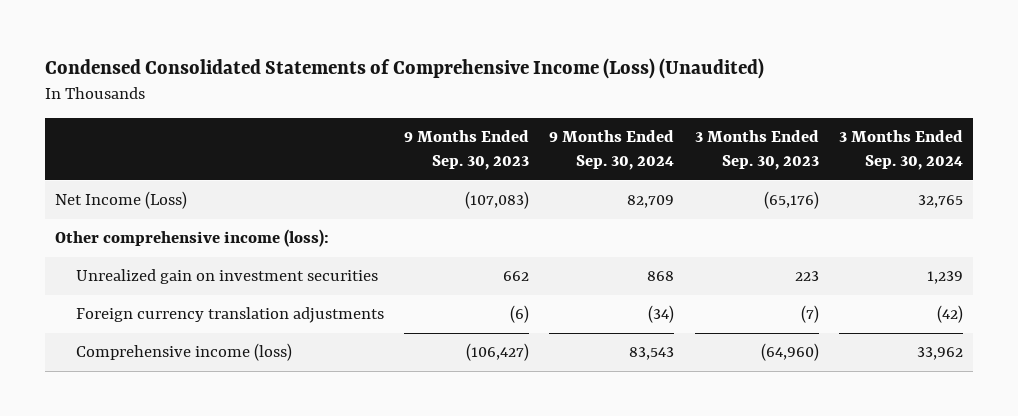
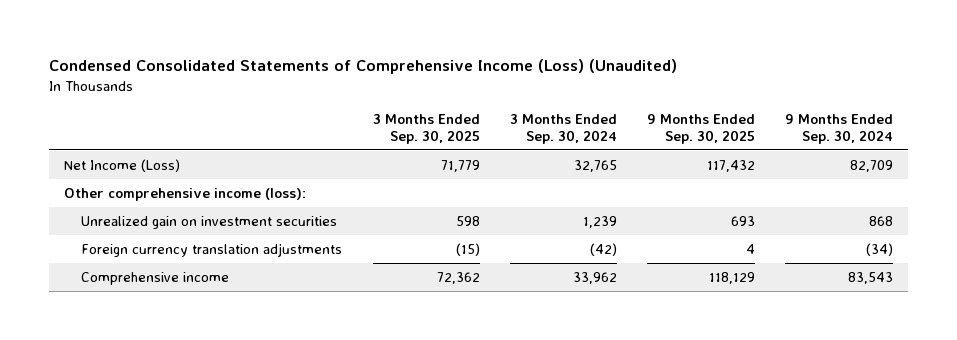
[404,130,530,171] 9 Months Ended Sep. 30, 2023 -> none
[694,130,819,171] 3 Months Ended Sep. 30, 2023 -> none
none -> [372,113,480,144] 3 Months Ended Sep. 30, 2025
none -> [646,113,755,144] 9 Months Ended Sep. 30, 2025
[75,343,292,362] Comprehensive income (loss) -> [81,271,230,285] Comprehensive income

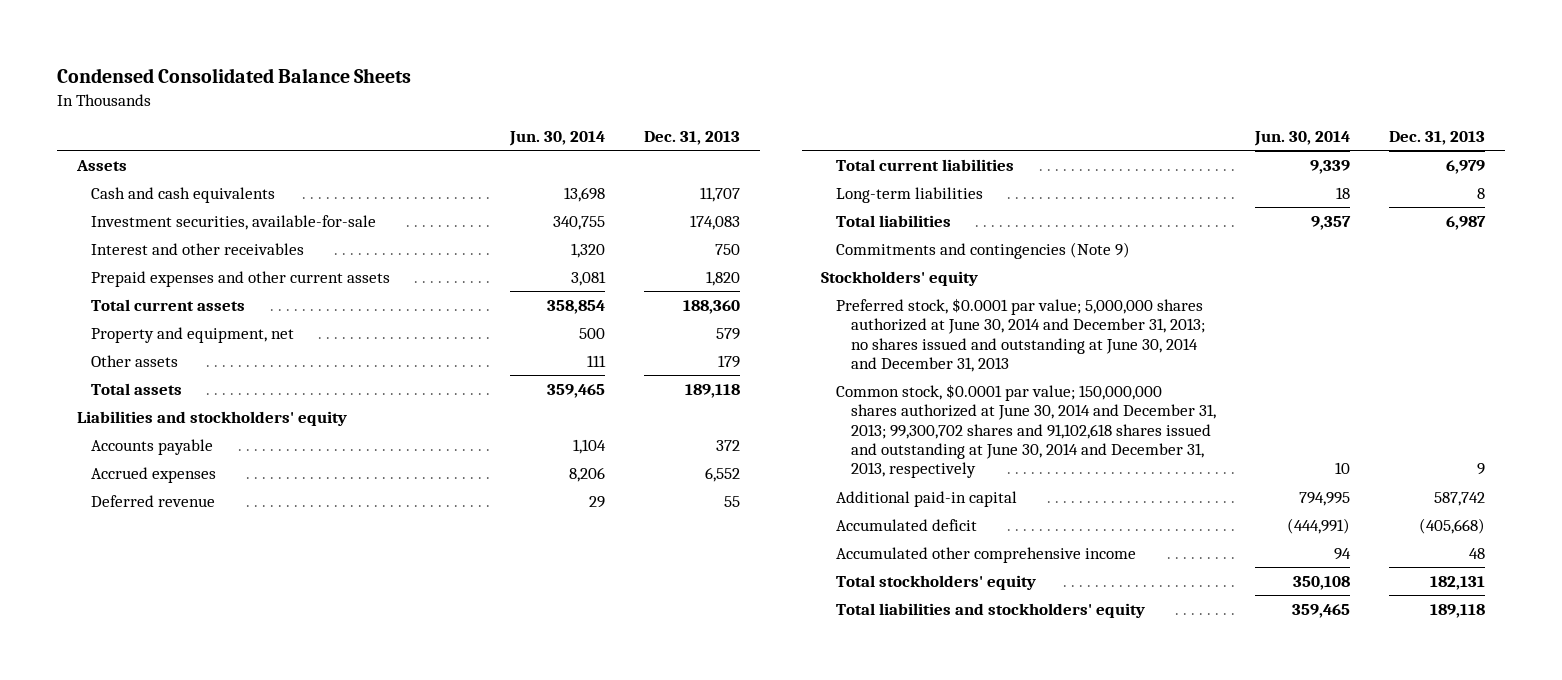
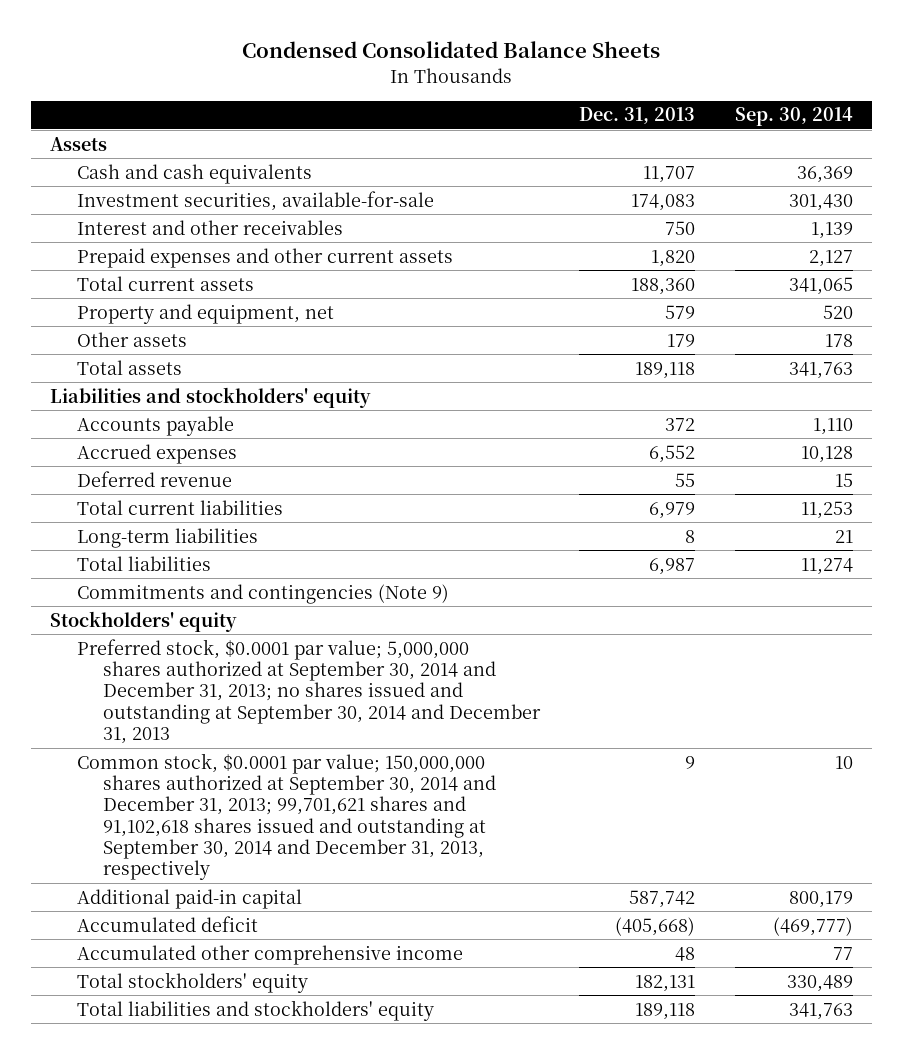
[509,131,606,147] Jun. 30, 2014 -> none
none -> [734,107,853,127] Sep. 30, 2014
[836,297,1205,372] Preferred stock, $0.0001 par value; 5,000,000 shares authorized at June 30, 2014 and December 31, 2013; no shares issued and outstanding at June 30, 2014 and December 31, 2013 -> [76,638,541,744] Preferred stock, $0.0001 par value; 5,000,000 shares authorized at September 30, 2014 and December 31, 2013; no shares issued and outstanding at September 30, 2014 and December 31, 2013
[836,383,1216,479] Common stock, $0.0001 par value; 150,000,000 shares authorized at June 30, 2014 and December 31, 2013; 99,300,702 shares and 91,102,618 shares issued and outstanding at June 30, 2014 and December 31, 2013, respectively -> [76,752,496,881] Common stock, $0.0001 par value; 150,000,000 shares authorized at September 30, 2014 and December 31, 2013; 99,701,621 shares and 91,102,618 shares issued and outstanding at September 30, 2014 and December 31, 2013, respectively

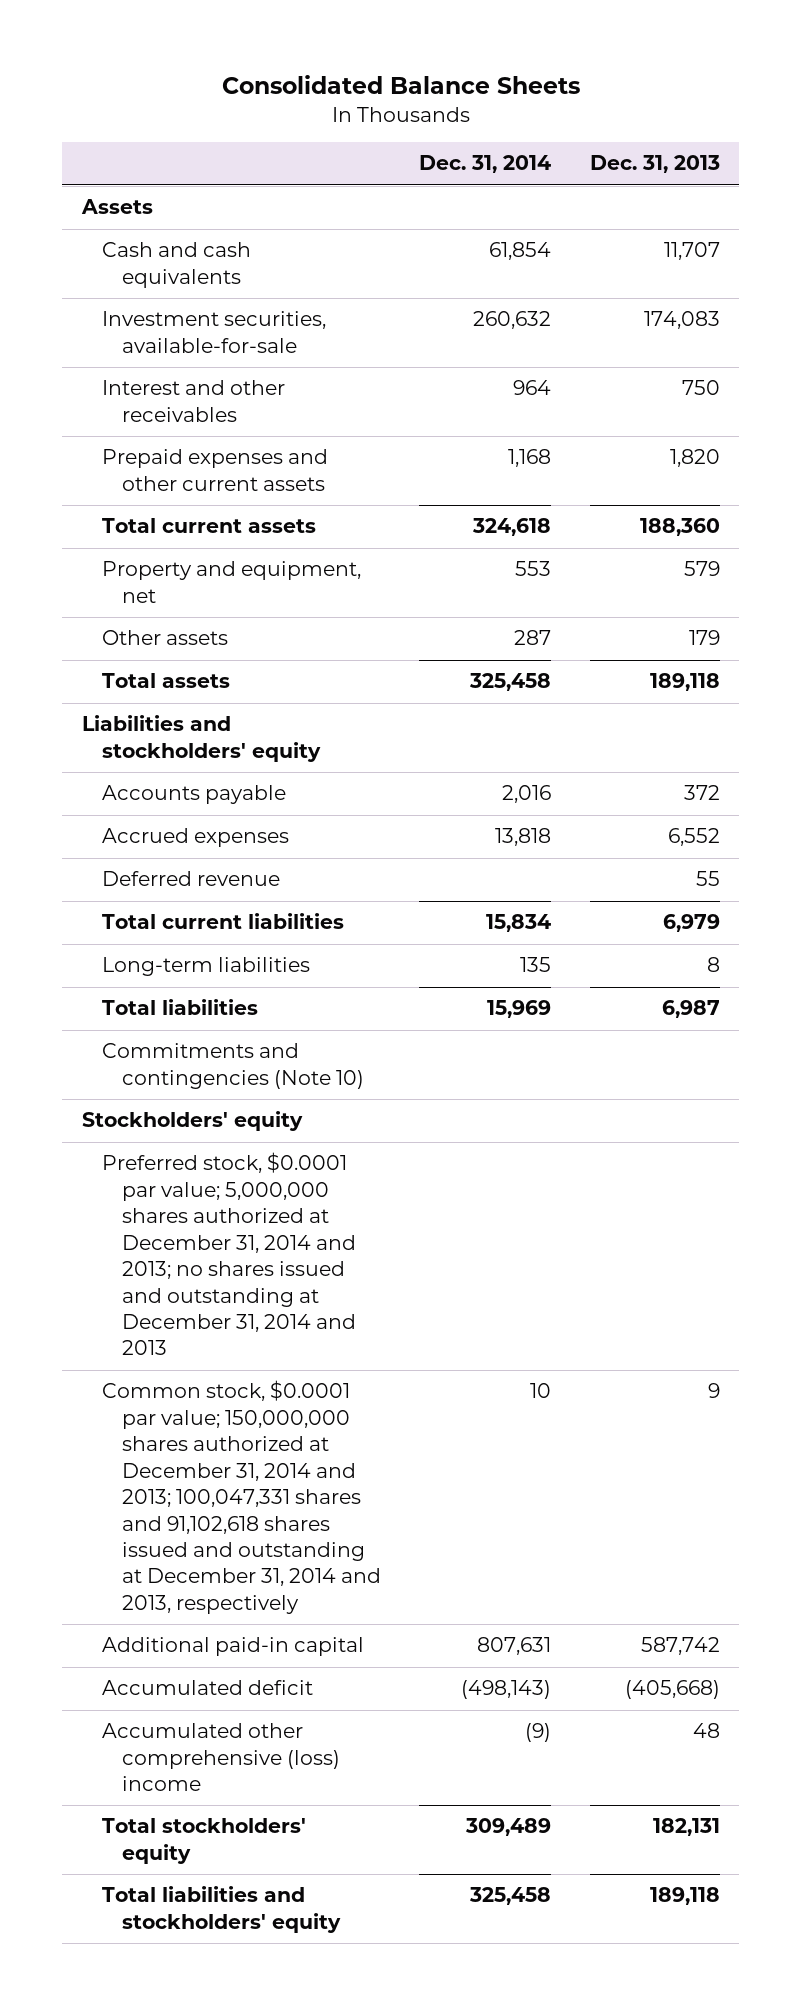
[242,41,661,59] Condensed Consolidated Balance Sheets -> [221,75,580,95] Consolidated Balance Sheets
[734,107,853,127] Sep. 30, 2014 -> none
none -> [419,155,552,174] Dec. 31, 2014
[76,583,449,604] Commitments and contingencies (Note 9) -> [101,1043,364,1089] Commitments and contingencies (Note 10)
[76,638,541,744] Preferred stock, $0.0001 par value; 5,000,000 shares authorized at September 30, 2014 and December 31, 2013; no shares issued and outstanding at September 30, 2014 and December 31, 2013 -> [101,1152,356,1356] Preferred stock, $0.0001 par value; 5,000,000 shares authorized at December 31, 2014 and 2013; no shares issued and outstanding at December 31, 2014 and 2013
[76,752,496,881] Common stock, $0.0001 par value; 150,000,000 shares authorized at September 30, 2014 and December 31, 2013; 99,701,621 shares and 91,102,618 shares issued and outstanding at September 30, 2014 and December 31, 2013, respectively -> [101,1380,381,1614] Common stock, $0.0001 par value; 150,000,000 shares authorized at December 31, 2014 and 2013; 100,047,331 shares and 91,102,618 shares issued and outstanding at December 31, 2014 and 2013, respectively
[76,944,463,965] Accumulated other comprehensive income -> [101,1723,340,1792] Accumulated other comprehensive (loss) income

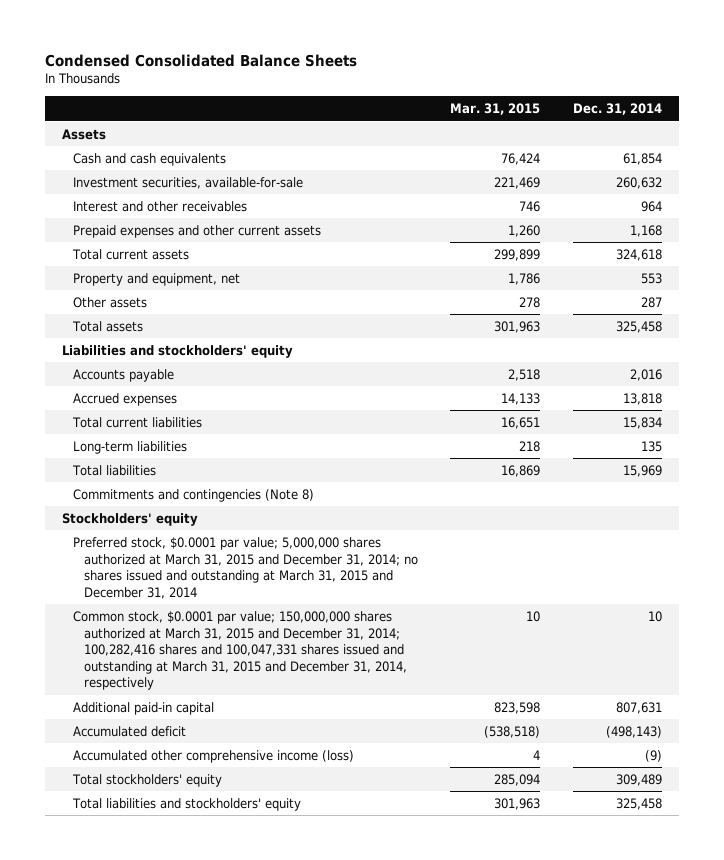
[221,75,580,95] Consolidated Balance Sheets -> [45,53,358,67] Condensed Consolidated Balance Sheets
[589,155,720,174] Dec. 31, 2013 -> none
none -> [450,103,541,116] Mar. 31, 2015
[101,871,280,887] Deferred revenue -> none
[101,1043,364,1089] Commitments and contingencies (Note 10) -> [72,488,314,502] Commitments and contingencies (Note 8)
[101,1152,356,1356] Preferred stock, $0.0001 par value; 5,000,000 shares authorized at December 31, 2014 and 2013; no shares issued and outstanding at December 31, 2014 and 2013 -> [72,536,418,599] Preferred stock, $0.0001 par value; 5,000,000 shares authorized at March 31, 2015 and December 31, 2014; no shares issued and outstanding at March 31, 2015 and December 31, 2014
[101,1380,381,1614] Common stock, $0.0001 par value; 150,000,000 shares authorized at December 31, 2014 and 2013; 100,047,331 shares and 91,102,618 shares issued and outstanding at December 31, 2014 and 2013, respectively -> [72,610,407,691] Common stock, $0.0001 par value; 150,000,000 shares authorized at March 31, 2015 and December 31, 2014; 100,282,416 shares and 100,047,331 shares issued and outstanding at March 31, 2015 and December 31, 2014, respectively
[101,1723,340,1792] Accumulated other comprehensive (loss) income -> [72,749,354,763] Accumulated other comprehensive income (loss)

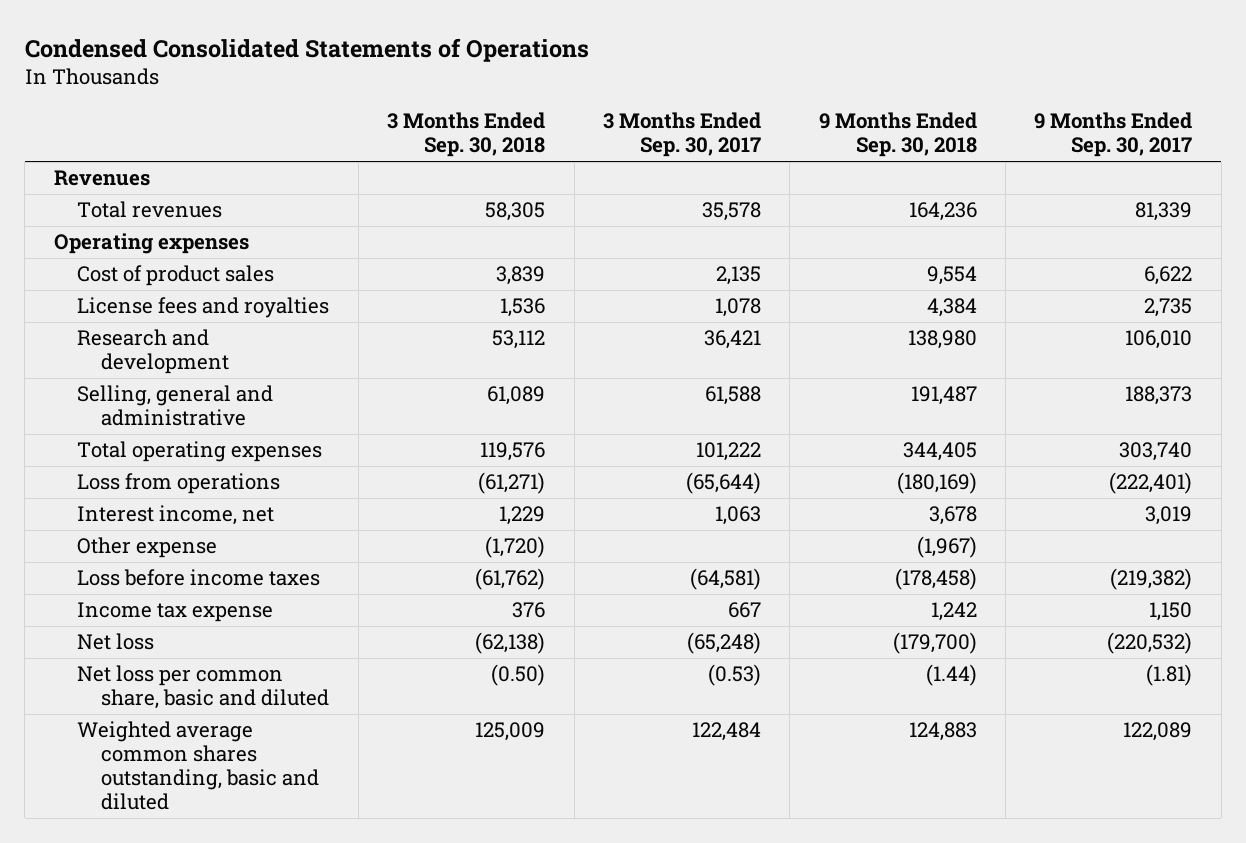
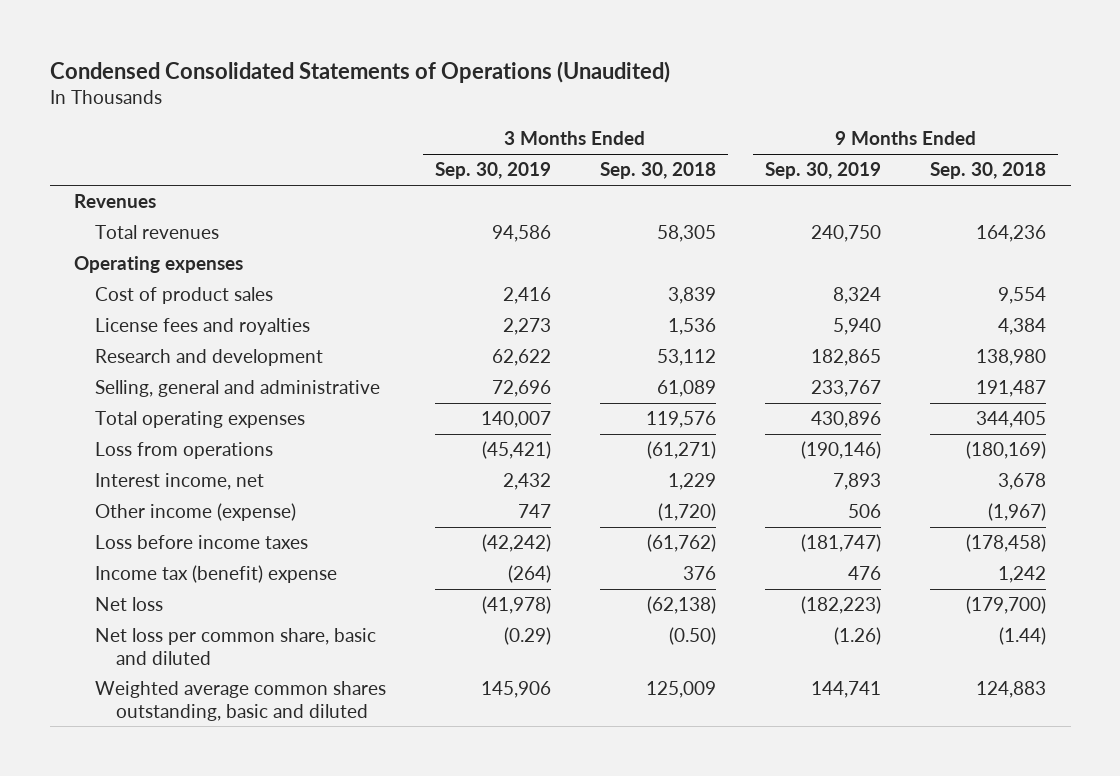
[24,37,589,62] Condensed Consolidated Statements of Operations -> [49,60,670,83] Condensed Consolidated Statements of Operations (Unaudited)
[602,112,761,158] 3 Months Ended Sep. 30, 2017 -> none
[1034,112,1193,158] 9 Months Ended Sep. 30, 2017 -> none
none -> [434,162,551,180] Sep. 30, 2019
none -> [765,162,882,180] Sep. 30, 2019
[77,537,218,559] Other expense -> [94,503,296,522] Other income (expense)
[77,602,274,623] Income tax expense -> [94,565,337,584] Income tax (benefit) expense

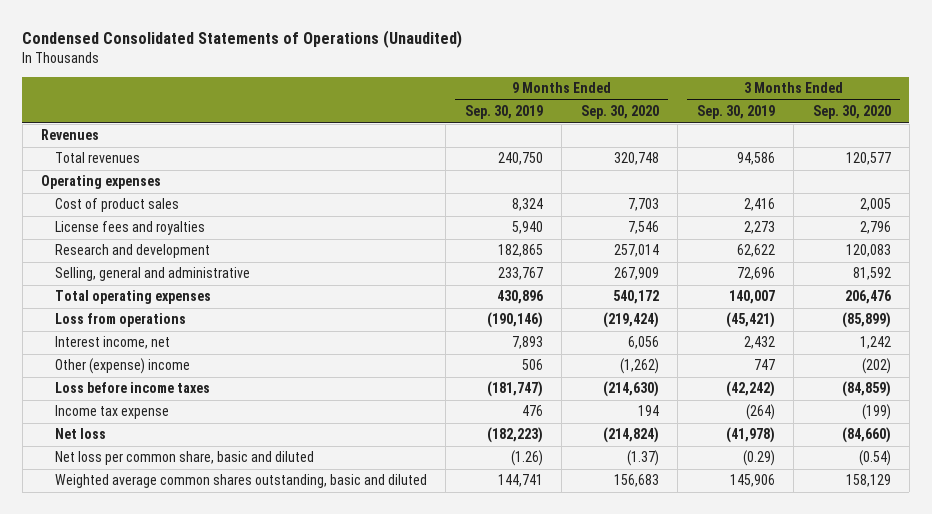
[600,162,717,180] Sep. 30, 2018 -> none
[930,162,1047,180] Sep. 30, 2018 -> none
none -> [580,105,659,120] Sep. 30, 2020
none -> [812,105,891,120] Sep. 30, 2020
[94,503,296,522] Other income (expense) -> [54,358,190,375] Other (expense) income
[94,565,337,584] Income tax (benefit) expense -> [54,405,169,420] Income tax expense

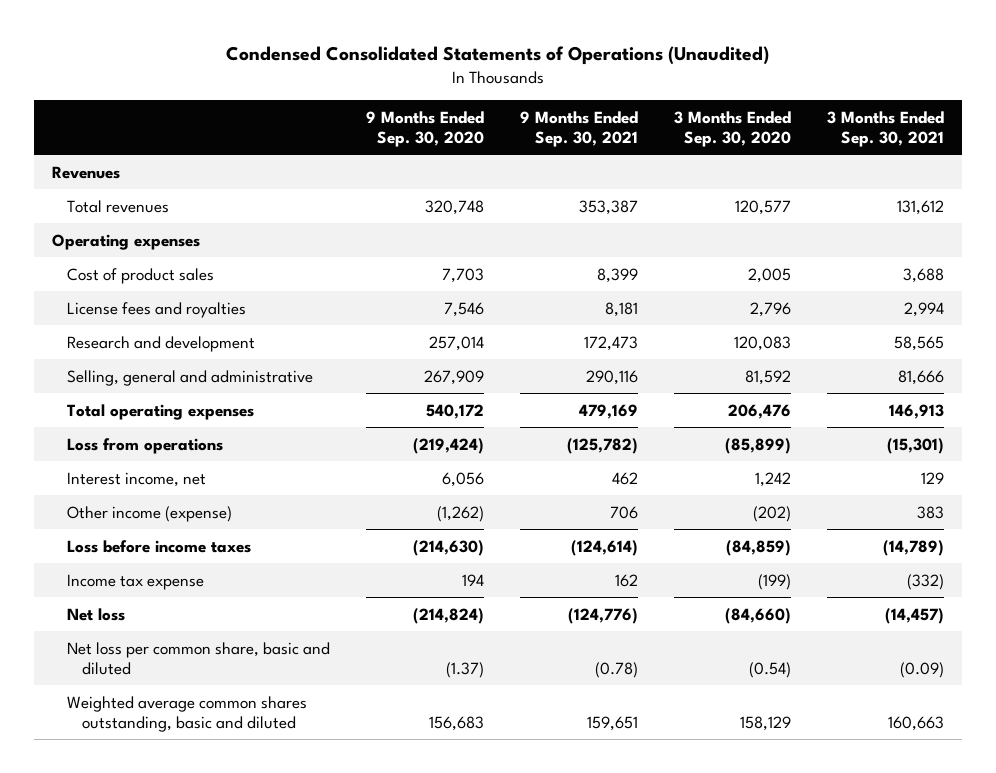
[464,105,543,120] Sep. 30, 2019 -> none
[696,105,775,120] Sep. 30, 2019 -> none
none -> [520,110,639,147] 9 Months Ended Sep. 30, 2021
none -> [827,110,945,147] 3 Months Ended Sep. 30, 2021
[54,358,190,375] Other (expense) income -> [66,505,232,522] Other income (expense)

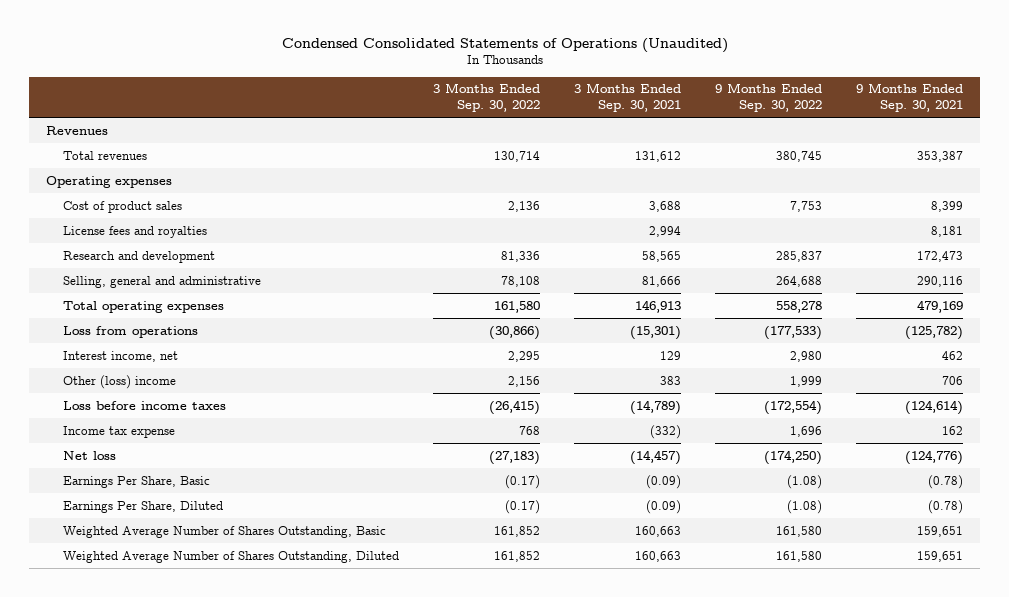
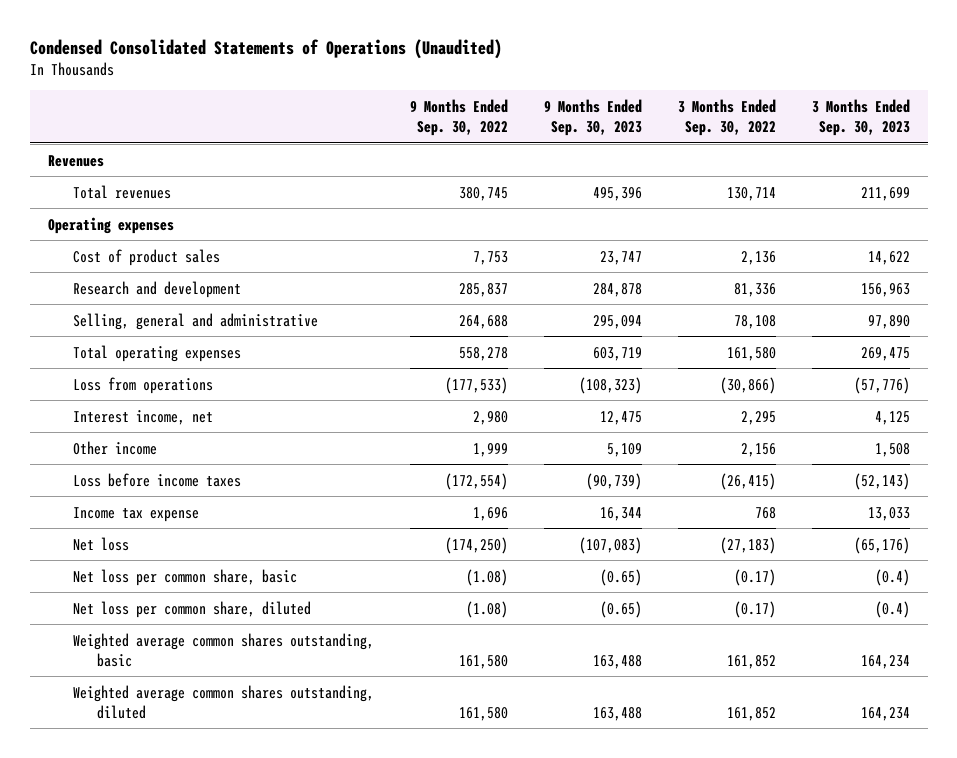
[574,83,682,113] 3 Months Ended Sep. 30, 2021 -> none
[856,83,964,113] 9 Months Ended Sep. 30, 2021 -> none
none -> [543,98,642,136] 9 Months Ended Sep. 30, 2023
none -> [811,98,910,136] 3 Months Ended Sep. 30, 2023
[62,225,207,238] License fees and royalties -> none
[62,374,176,389] Other (loss) income -> [72,440,157,455] Other income
[62,475,210,488] Earnings Per Share, Basic -> [72,568,297,586] Net loss per common share, basic
[62,500,223,513] Earnings Per Share, Diluted -> [72,600,311,618] Net loss per common share, diluted
[62,525,386,538] Weighted Average Number of Shares Outstanding, Basic -> [72,632,374,667] Weighted average common shares outstanding, basic
[62,550,399,563] Weighted Average Number of Shares Outstanding, Diluted -> [72,684,374,719] Weighted average common shares outstanding, diluted

